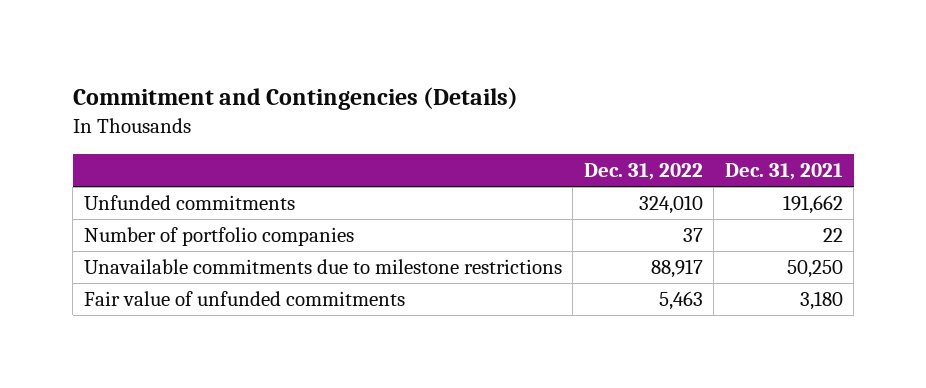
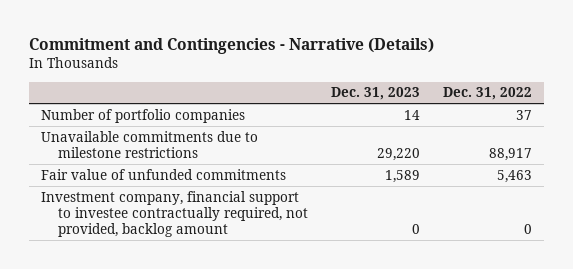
[72,86,518,110] Commitment and Contingencies (Details) -> [29,37,435,54] Commitment and Contingencies - Narrative (Details)
[724,163,843,181] Dec. 31, 2021 -> none
none -> [330,87,420,101] Dec. 31, 2023
[83,195,295,211] Unfunded commitments -> none
none -> [40,190,308,238] Investment company, financial support to investee contractually required, not provided, backlog amount

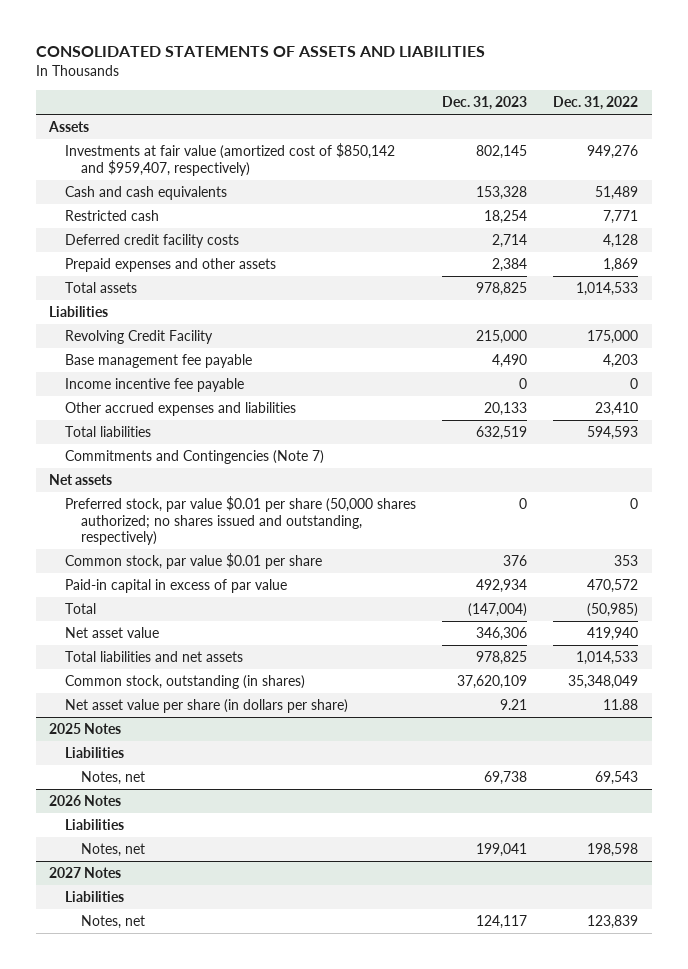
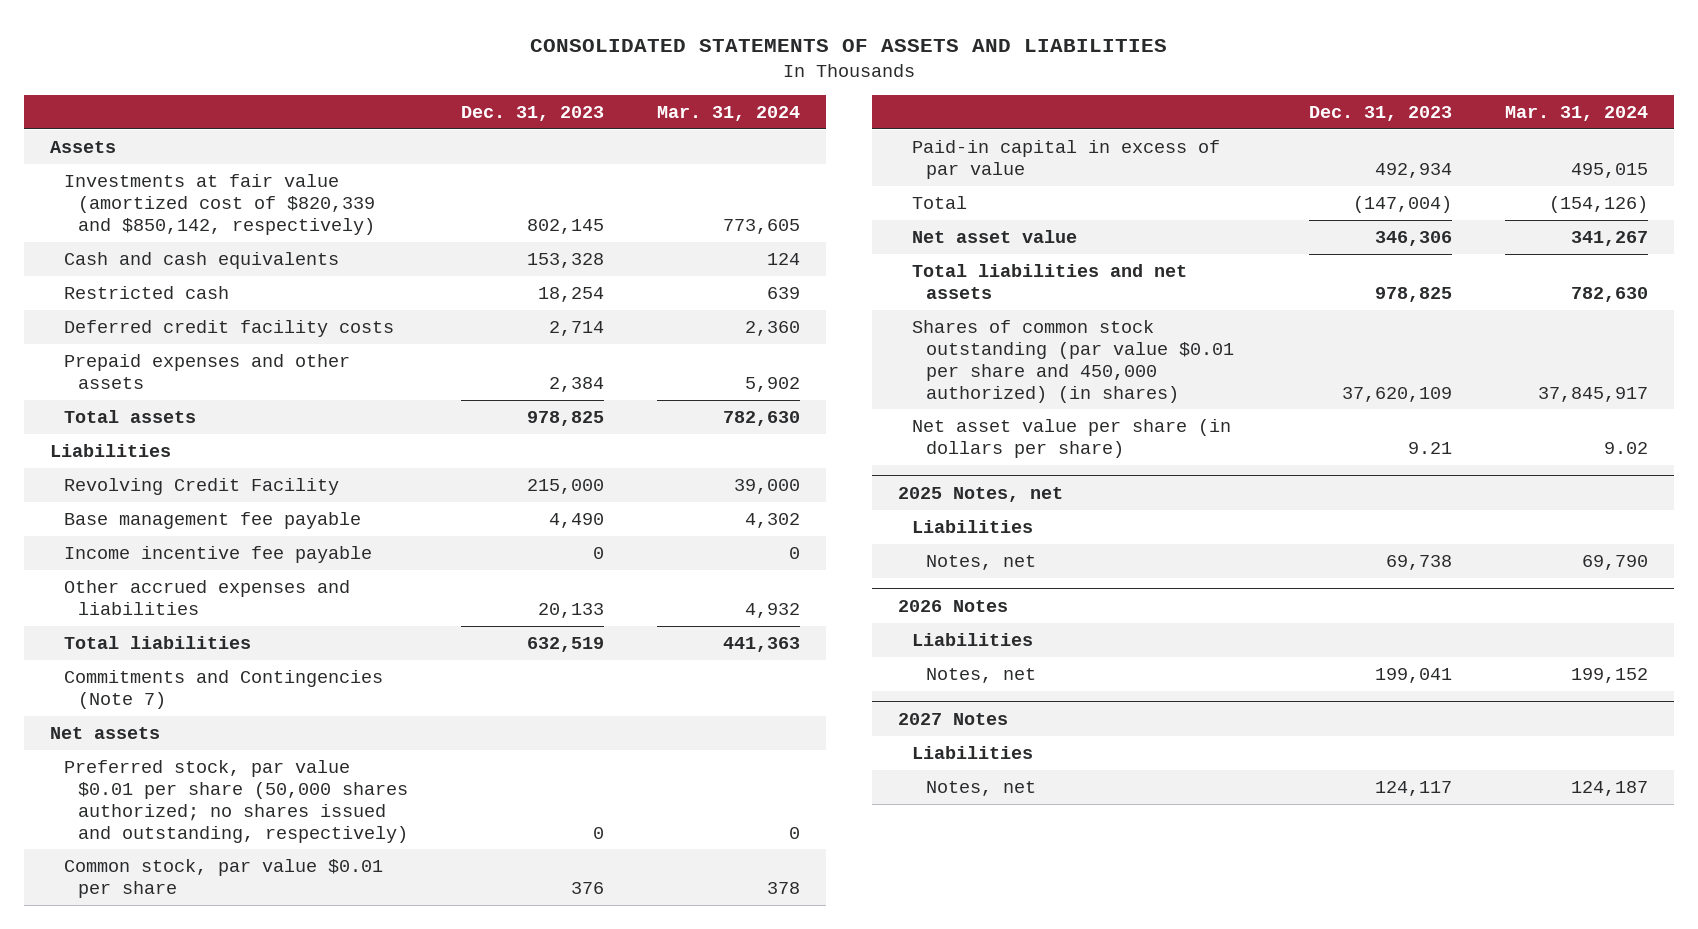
[553,95,639,110] Dec. 31, 2022 -> none
none -> [656,106,800,122] Mar. 31, 2024
[65,143,396,176] Investments at fair value (amortized cost of $850,142 and $959,407, respectively) -> [64,173,376,235] Investments at fair value (amortized cost of $820,339 and $850,142, respectively)
[65,675,306,690] Common stock, outstanding (in shares) -> [912,319,1235,403] Shares of common stock outstanding (par value $0.01 per share and 450,000 authorized) (in shares)
[49,723,122,735] 2025 Notes -> [898,486,1064,502] 2025 Notes, net

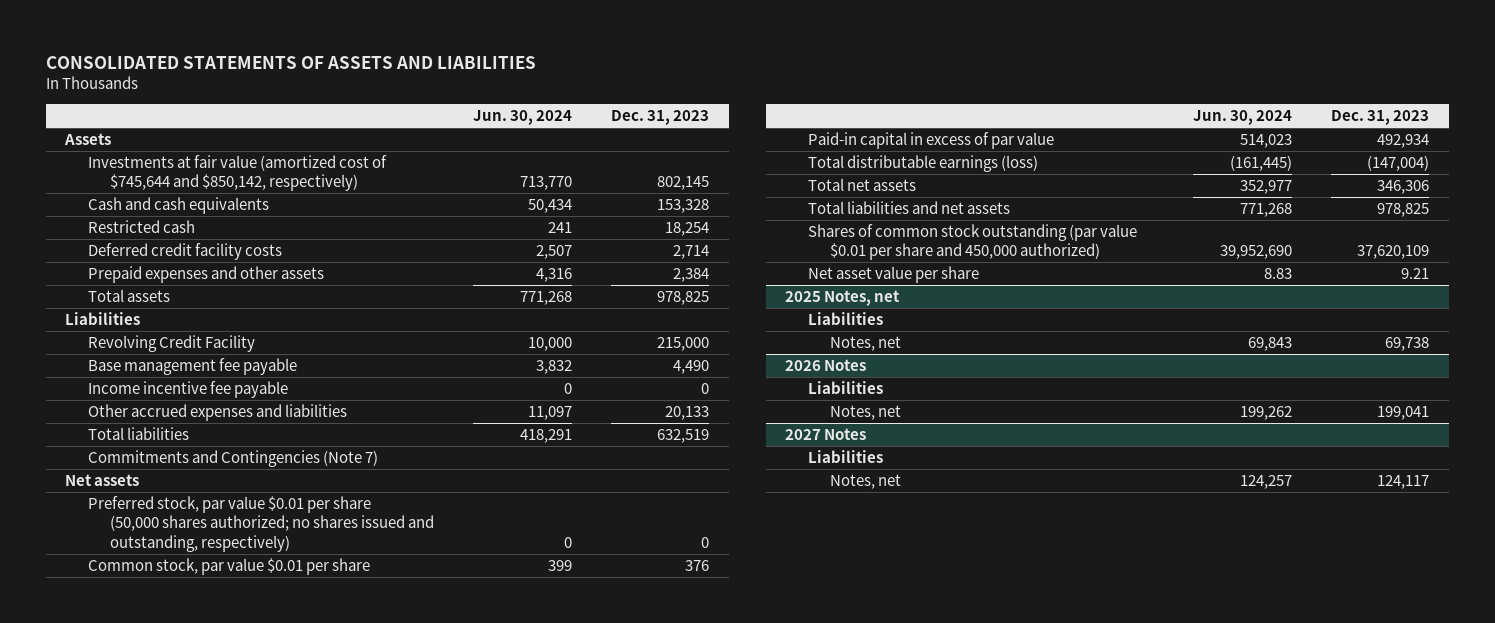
[656,106,800,122] Mar. 31, 2024 -> none
none -> [473,110,573,126] Jun. 30, 2024
[64,173,376,235] Investments at fair value (amortized cost of $820,339 and $850,142, respectively) -> [87,155,387,192] Investments at fair value (amortized cost of $745,644 and $850,142, respectively)
[912,195,968,209] Total -> [807,155,1038,173] Total distributable earnings (loss)
[912,229,1078,243] Net asset value -> [807,178,916,192] Total net assets
[912,319,1235,403] Shares of common stock outstanding (par value $0.01 per share and 450,000 authorized) (in shares) -> [807,224,1137,261] Shares of common stock outstanding (par value $0.01 per share and 450,000 authorized)
[912,418,1232,458] Net asset value per share (in dollars per share) -> [807,266,979,284] Net asset value per share

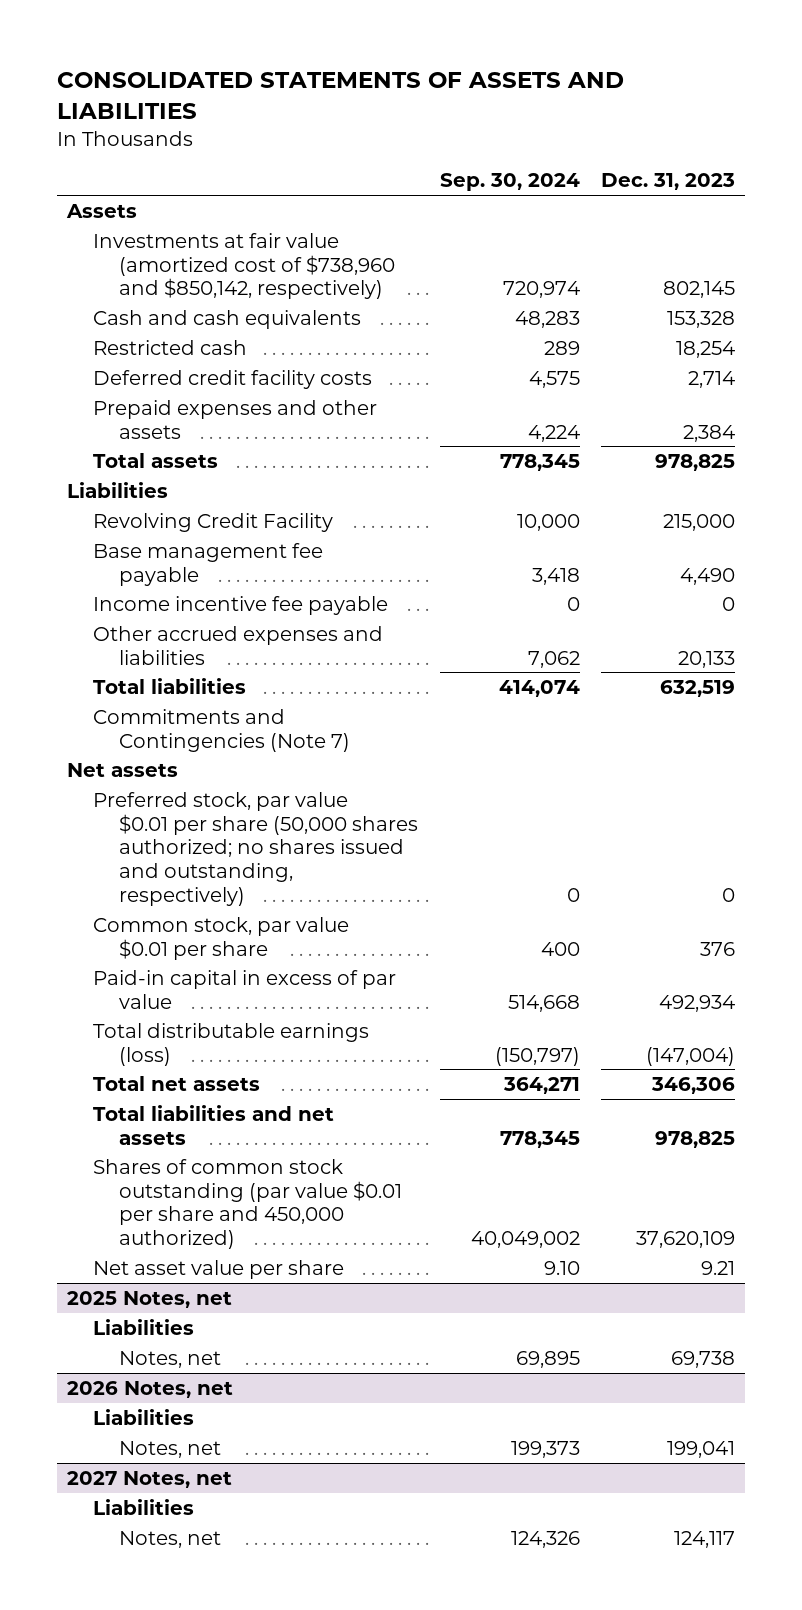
[473,110,573,126] Jun. 30, 2024 -> none
none -> [439,173,580,192] Sep. 30, 2024
[87,155,387,192] Investments at fair value (amortized cost of $745,644 and $850,142, respectively) -> [93,232,396,300] Investments at fair value (amortized cost of $738,960 and $850,142, respectively)
[785,359,867,372] 2026 Notes -> [67,1380,234,1398] 2026 Notes, net
[785,428,867,441] 2027 Notes -> [67,1470,233,1488] 2027 Notes, net

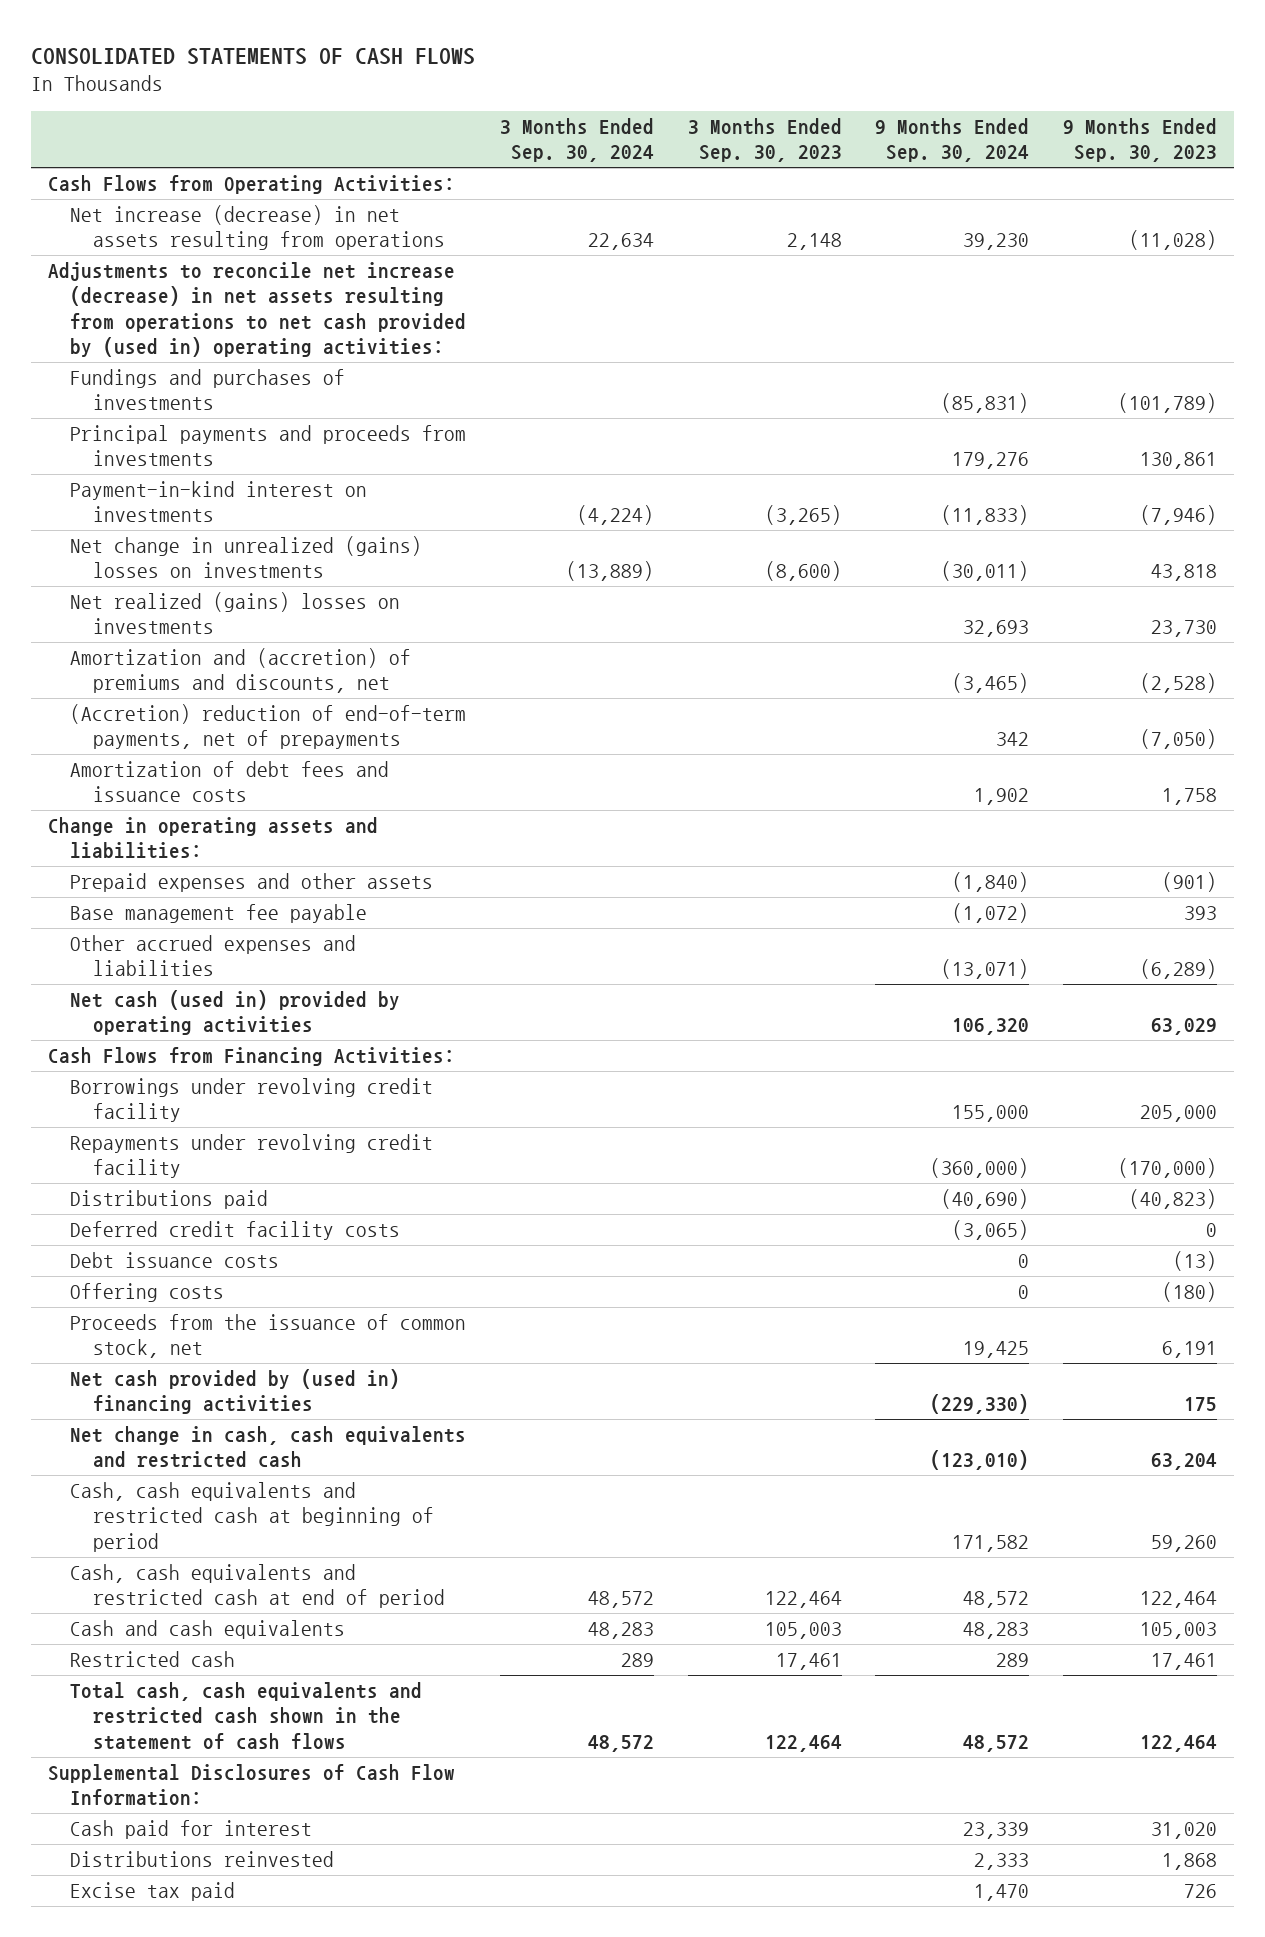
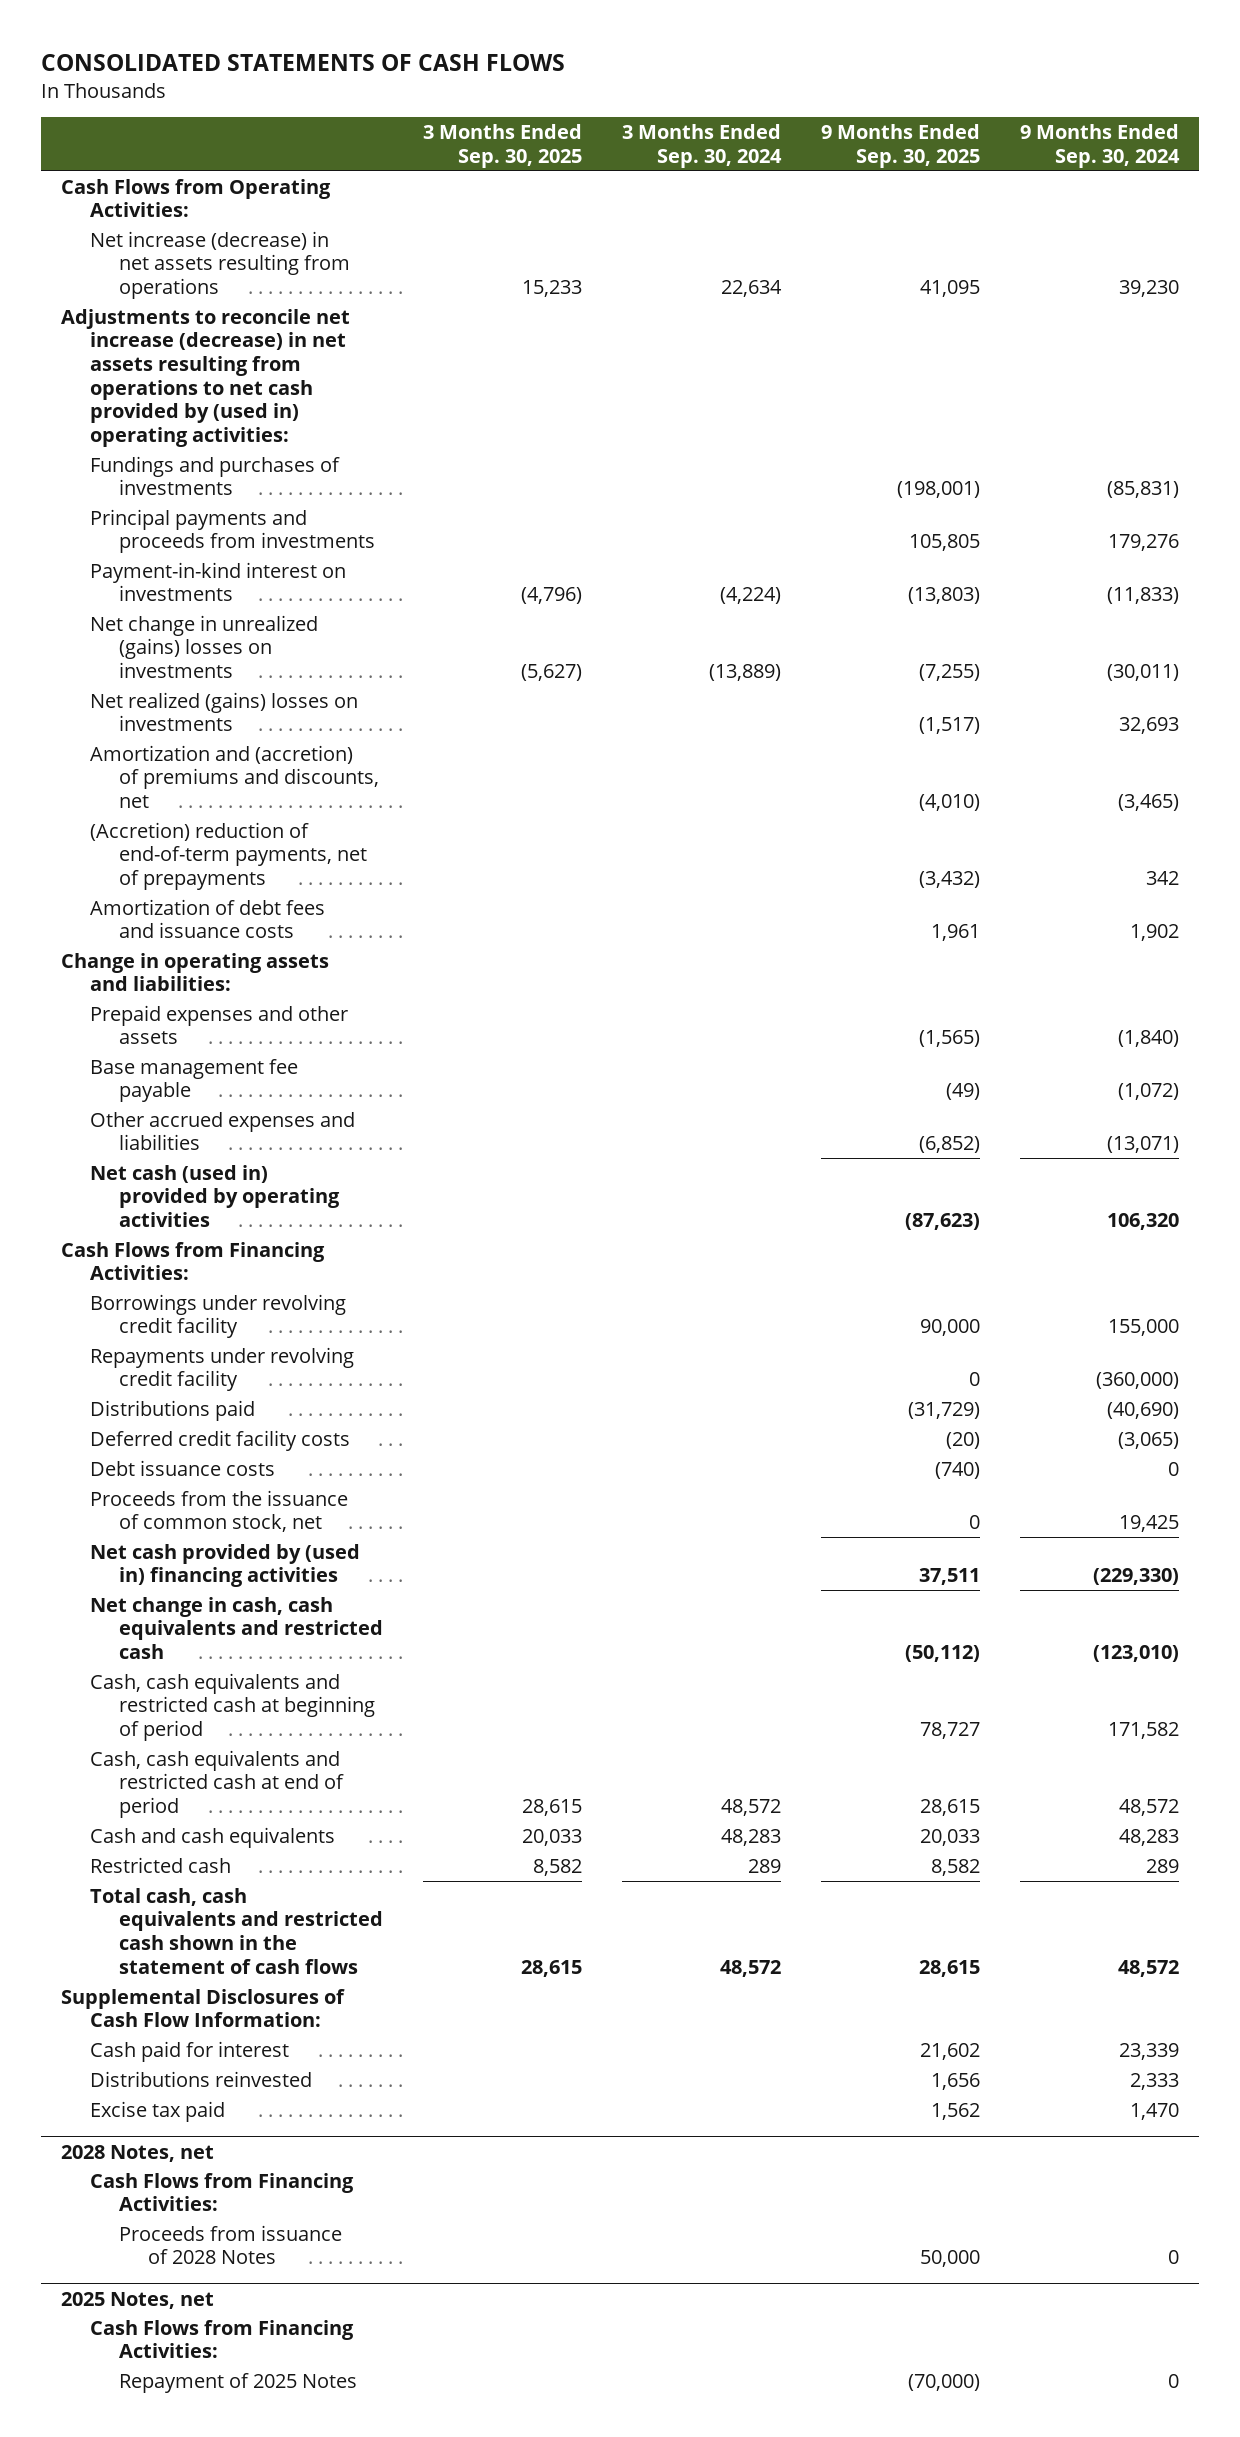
[687,117,842,163] 3 Months Ended Sep. 30, 2023 -> none
[1063,117,1218,163] 9 Months Ended Sep. 30, 2023 -> none
none -> [422,123,582,168] 3 Months Ended Sep. 30, 2025
none -> [820,123,980,168] 9 Months Ended Sep. 30, 2025
[70,1282,225,1302] Offering costs -> none
none -> [60,2144,214,2162] 2028 Notes, net
none -> [89,2172,354,2212] Cash Flows from Financing Activities:
none -> [118,2224,342,2265] Proceeds from issuance of 2028 Notes
none -> [60,2291,214,2309] 2025 Notes, net
none -> [89,2319,354,2359] Cash Flows from Financing Activities:
none -> [118,2372,357,2393] Repayment of 2025 Notes

